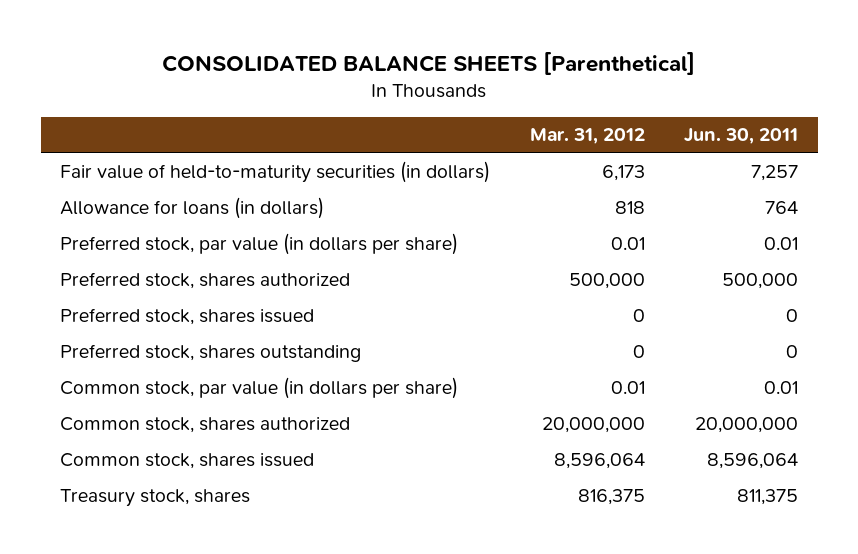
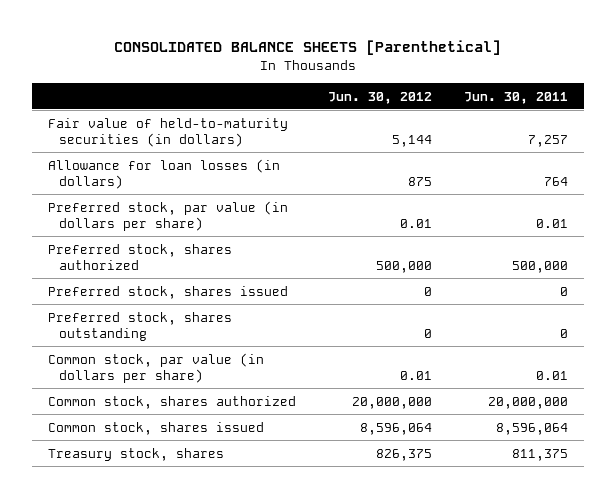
[529,128,645,145] Mar. 31, 2012 -> none
none -> [328,91,433,104] Jun. 30, 2012
[60,196,325,219] Allowance for loans (in dollars) -> [48,158,281,189] Allowance for loan losses (in dollars)

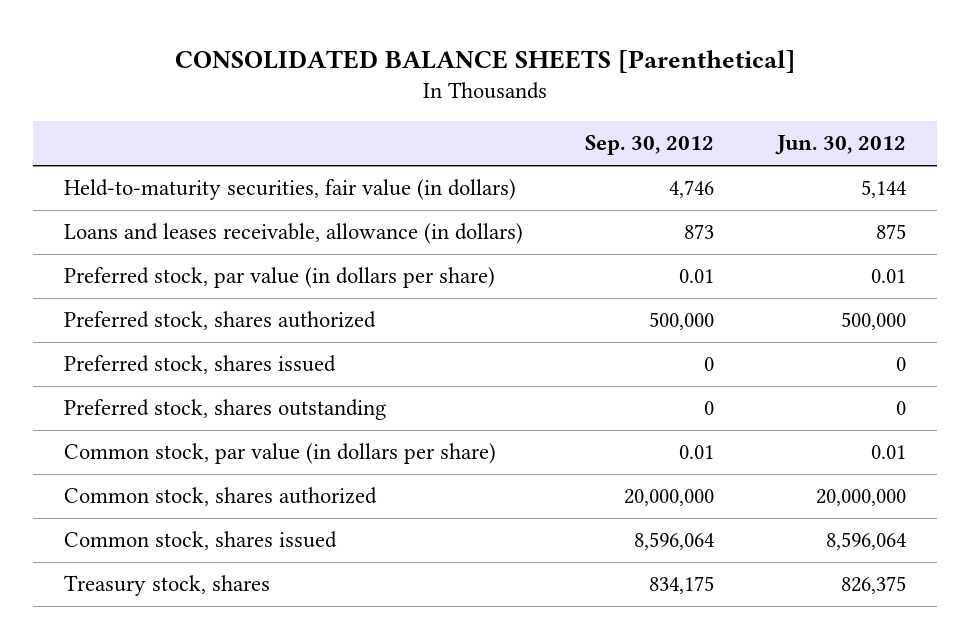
[464,91,569,104] Jun. 30, 2011 -> none
none -> [585,135,715,156] Sep. 30, 2012
[48,117,289,147] Fair value of held-to-maturity securities (in dollars) -> [63,179,516,201] Held-to-maturity securities, fair value (in dollars)
[48,158,281,189] Allowance for loan losses (in dollars) -> [63,223,523,245] Loans and leases receivable, allowance (in dollars)

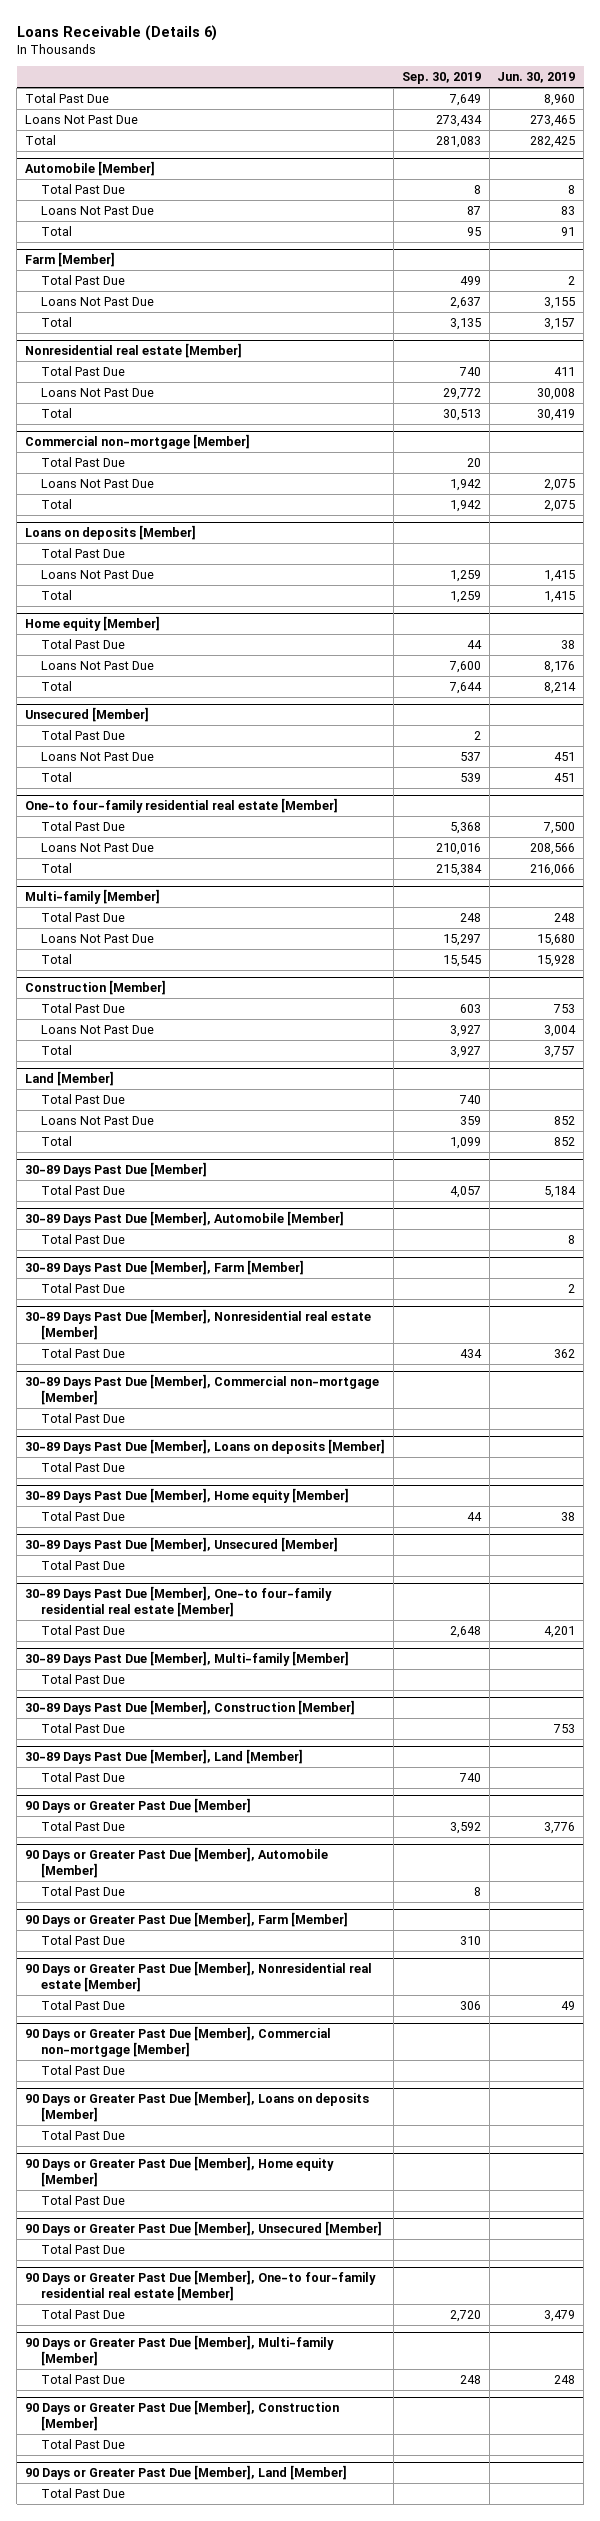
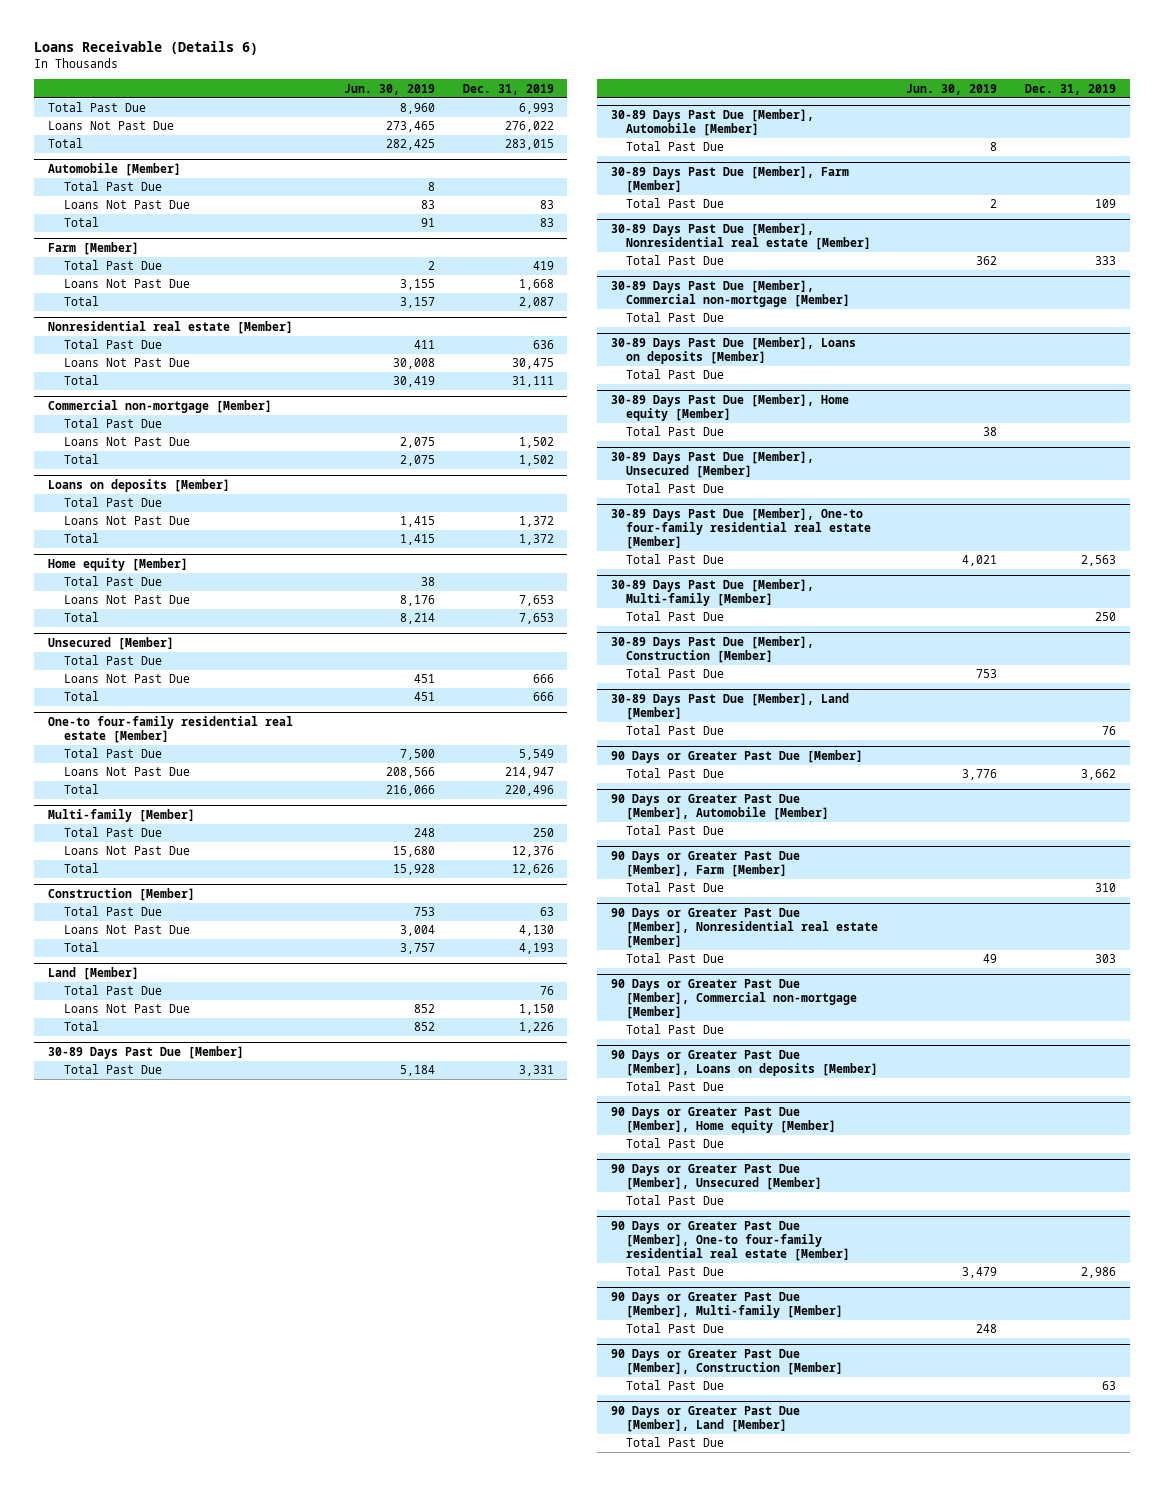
[401,72,481,85] Sep. 30, 2019 -> none
none -> [462,83,554,95] Dec. 31, 2019
[544,1625,576,1638] 4,201 -> [962,555,998,567] 4,021

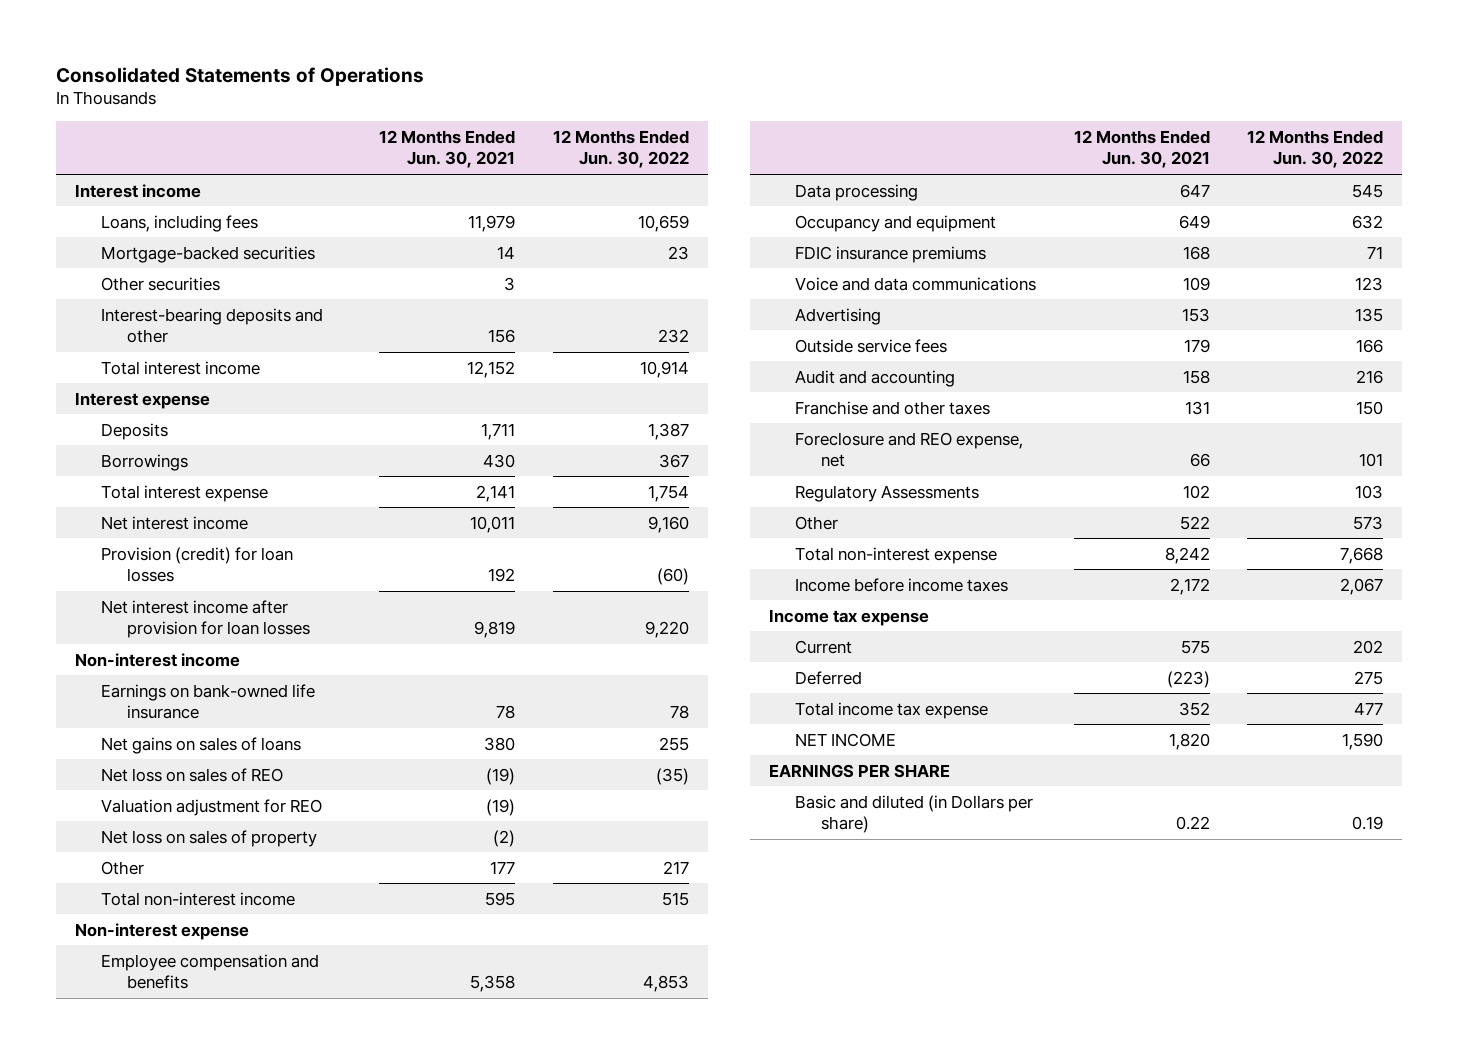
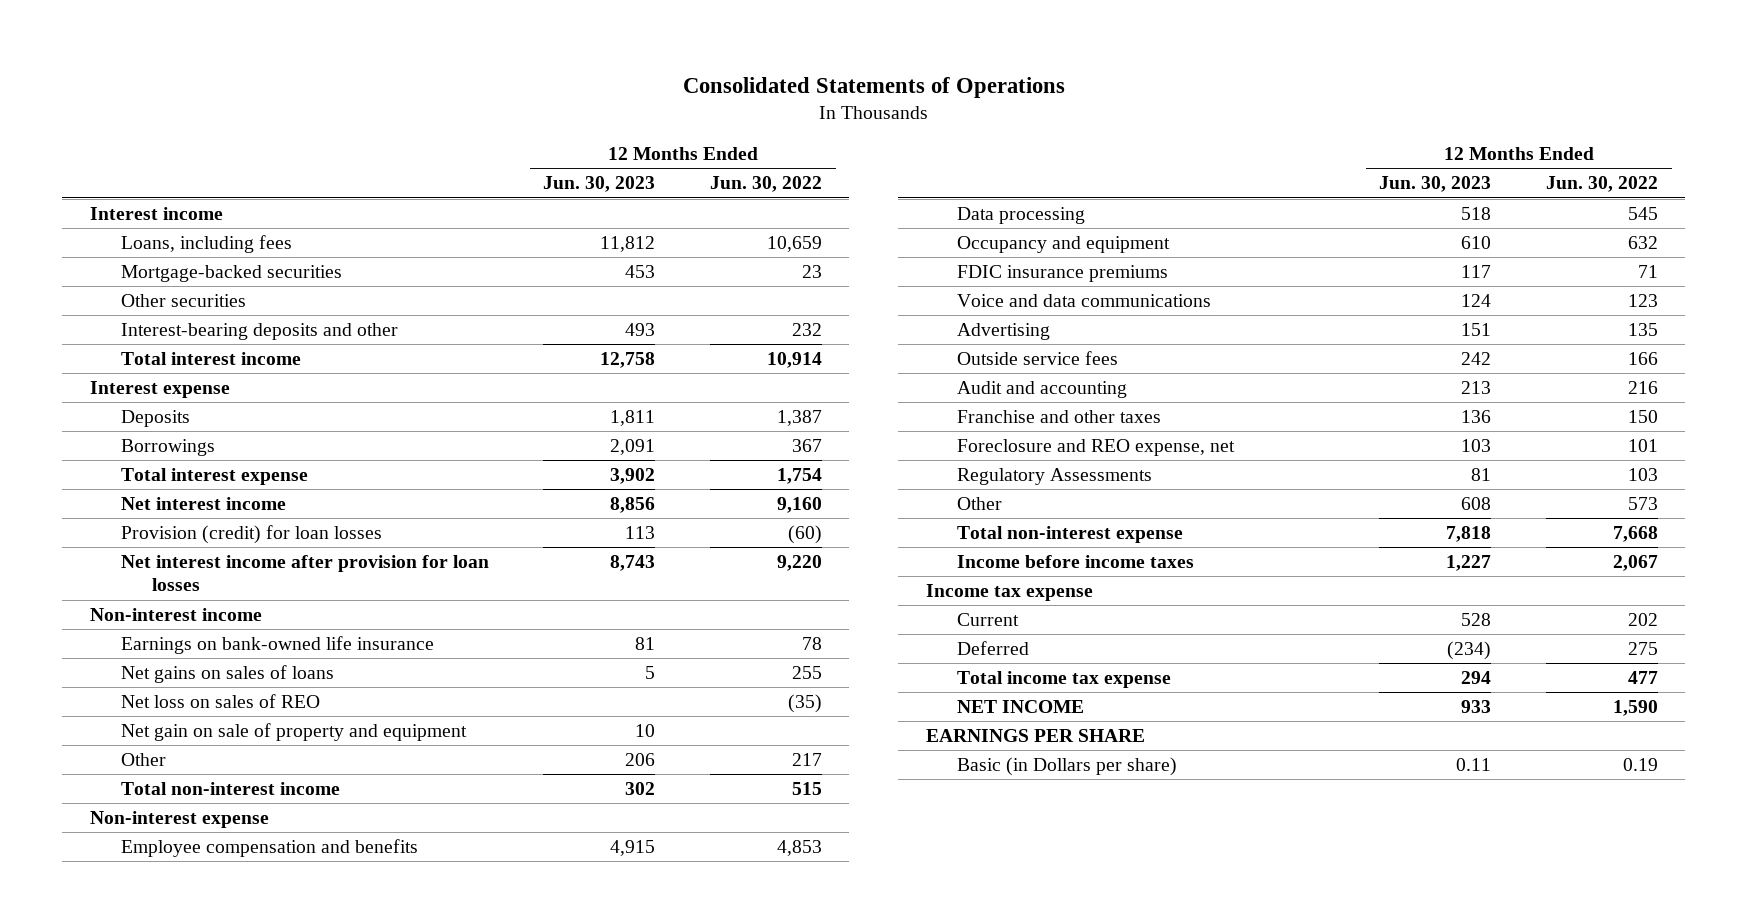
[379,129,516,169] 12 Months Ended Jun. 30, 2021 -> none
none -> [543,176,656,193] Jun. 30, 2023
[100,798,322,816] Valuation adjustment for REO -> none
[100,829,317,847] Net loss on sales of property -> none
none -> [120,723,467,742] Net gain on sale of property and equipment
[795,794,1034,834] Basic and diluted (in Dollars per share) -> [956,757,1177,777] Basic (in Dollars per share)

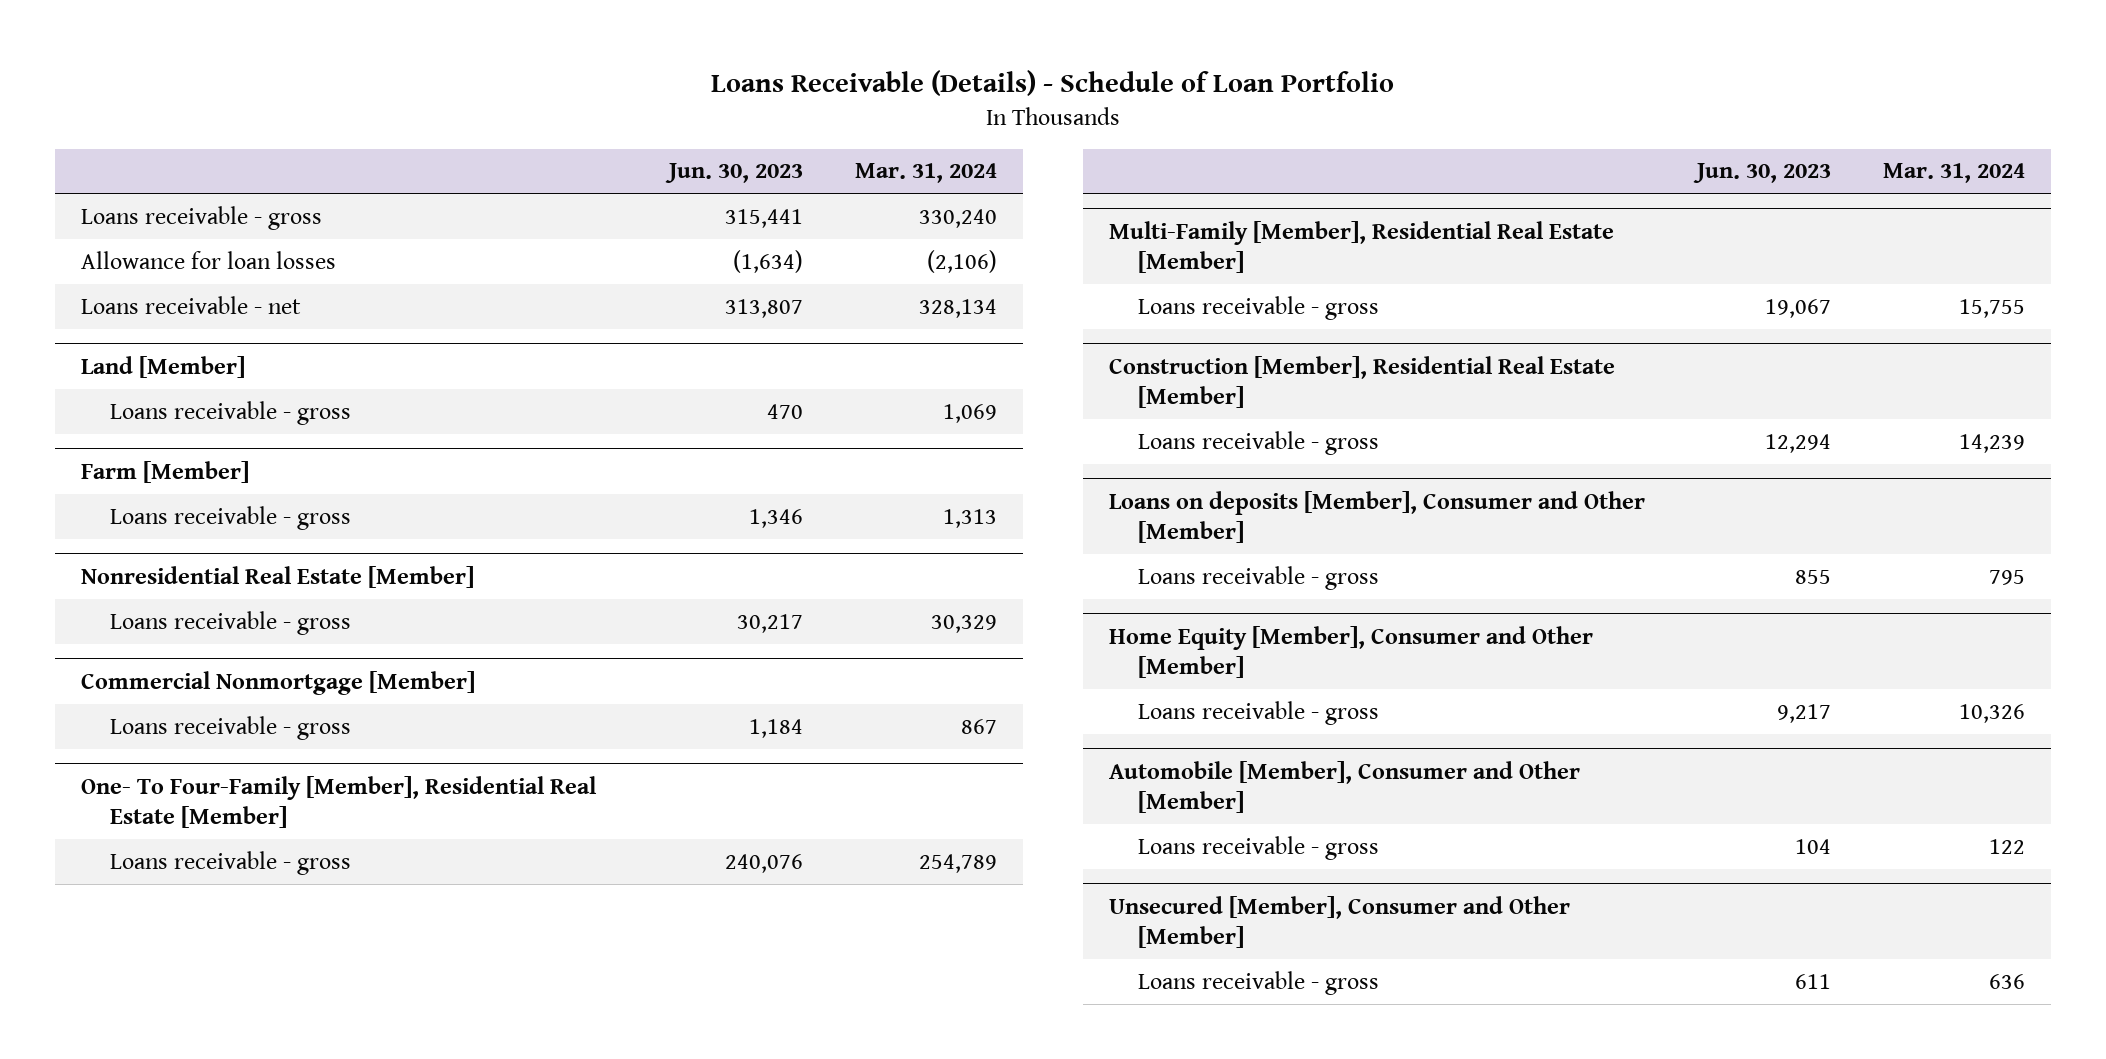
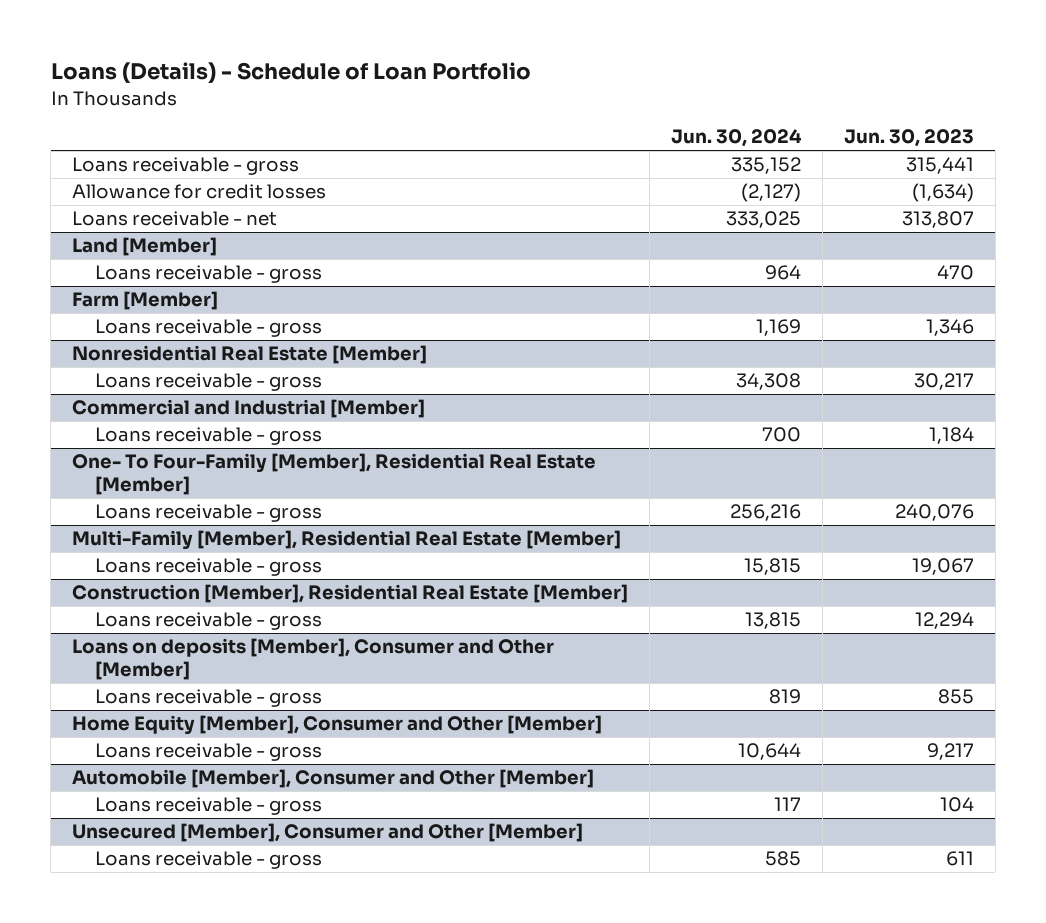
[711,70,1395,97] Loans Receivable (Details) - Schedule of Loan Portfolio -> [50,62,531,84] Loans (Details) - Schedule of Loan Portfolio
[855,163,998,184] Mar. 31, 2024 -> none
none -> [670,129,802,148] Jun. 30, 2024
[81,250,337,269] Allowance for loan losses -> [72,184,327,200] Allowance for credit losses
[81,670,476,695] Commercial Nonmortgage [Member] -> [72,399,426,419] Commercial and Industrial [Member]

